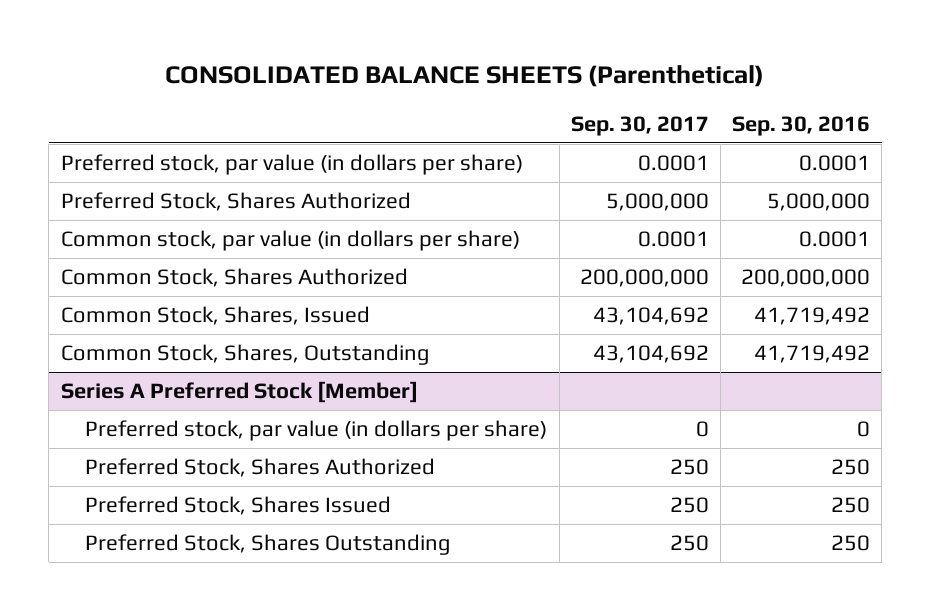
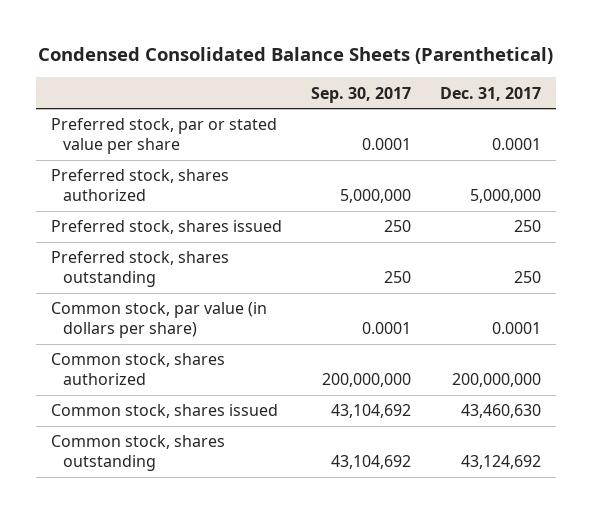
[165,65,765,88] CONSOLIDATED BALANCE SHEETS (Parenthetical) -> [37,46,553,64] Condensed Consolidated Balance Sheets (Parenthetical)
[732,116,871,137] Sep. 30, 2016 -> none
none -> [440,86,542,101] Dec. 31, 2017
[60,154,523,176] Preferred stock, par value (in dollars per share) -> [50,118,277,154] Preferred stock, par or stated value per share
[60,192,411,212] Preferred Stock, Shares Authorized -> [50,169,229,201] Preferred stock, shares authorized
none -> [50,220,282,235] Preferred stock, shares issued
none -> [50,251,229,287] Preferred stock, shares outstanding
[60,381,418,404] Series A Preferred Stock [Member] -> none
[85,420,548,442] Preferred stock, par value (in dollars per share) -> none
[85,458,436,478] Preferred Stock, Shares Authorized -> none
[85,496,392,516] Preferred Stock, Shares Issued -> none
[85,534,452,556] Preferred Stock, Shares Outstanding -> none
[60,268,408,288] Common Stock, Shares Authorized -> [50,353,225,385] Common stock, shares authorized
[60,306,370,326] Common Stock, Shares, Issued -> [50,404,278,419] Common stock, shares issued
[60,344,430,366] Common Stock, Shares, Outstanding -> [50,435,225,471] Common stock, shares outstanding

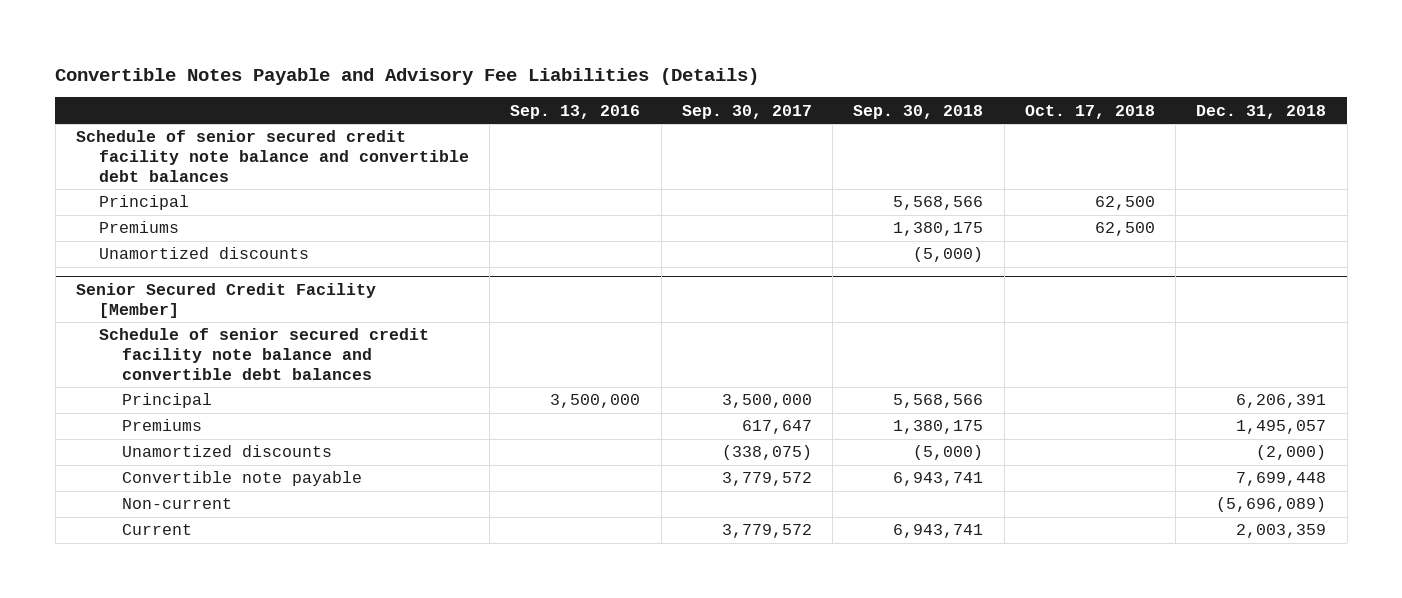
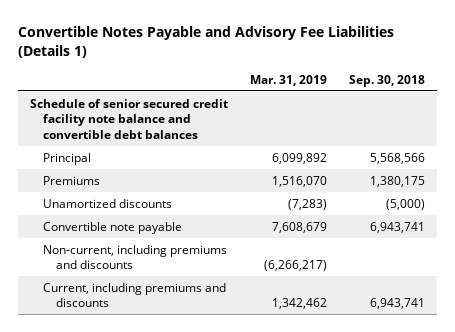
[55,67,760,85] Convertible Notes Payable and Advisory Fee Liabilities (Details) -> [18,26,395,59] Convertible Notes Payable and Advisory Fee Liabilities (Details 1)
[510,104,641,119] Sep. 13, 2016 -> none
[681,104,812,119] Sep. 30, 2017 -> none
[1024,104,1155,119] Oct. 17, 2018 -> none
[1196,104,1327,119] Dec. 31, 2018 -> none
none -> [250,74,328,86] Mar. 31, 2019
[75,283,376,318] Senior Secured Credit Facility [Member] -> none
[98,328,429,380] Schedule of senior secured credit facility note balance and convertible debt balances -> none
[121,393,212,409] Principal -> none
[121,419,202,432] Premiums -> none
[121,445,332,458] Unamortized discounts -> none
[121,498,232,510] Non-current -> [43,244,228,270] Non-current, including premiums and discounts
[121,524,192,536] Current -> [43,282,227,308] Current, including premiums and discounts

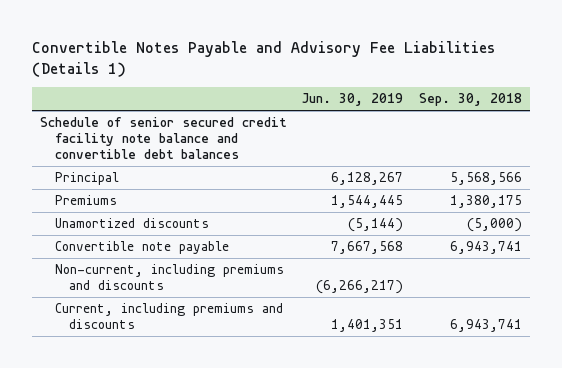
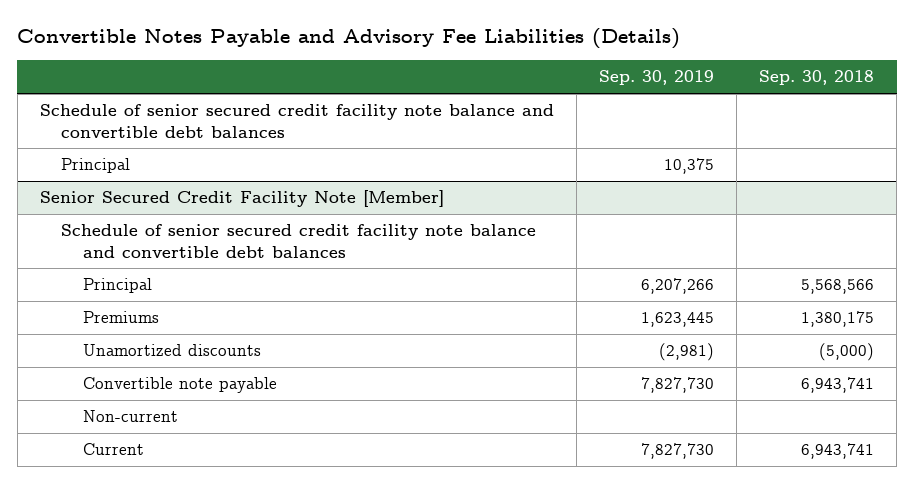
[32,40,496,77] Convertible Notes Payable and Advisory Fee Liabilities (Details 1) -> [17,28,681,50] Convertible Notes Payable and Advisory Fee Liabilities (Details)
[302,93,404,107] Jun. 30, 2019 -> none
none -> [598,70,714,86] Sep. 30, 2019
none -> [61,158,131,174] Principal
none -> [39,190,444,208] Senior Secured Credit Facility Note [Member]
none -> [61,224,537,258] Schedule of senior secured credit facility note balance and convertible debt balances
[54,264,284,291] Non-current, including premiums and discounts -> [83,410,179,423] Non-current
[54,303,283,330] Current, including premiums and discounts -> [83,443,145,456] Current

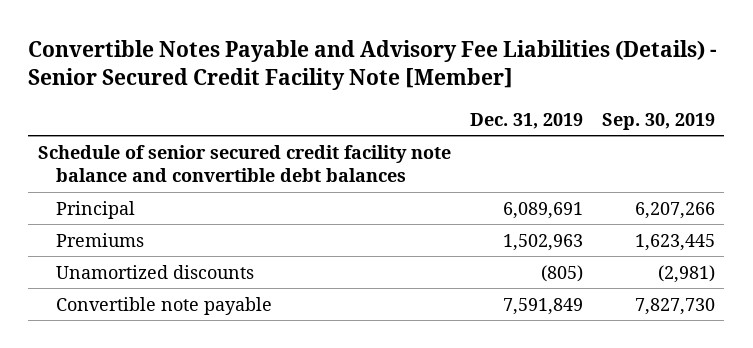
[17,28,681,50] Convertible Notes Payable and Advisory Fee Liabilities (Details) -> [28,39,718,90] Convertible Notes Payable and Advisory Fee Liabilities (Details) - Senior Secured Credit Facility Note [Member]
[759,70,875,86] Sep. 30, 2018 -> none
none -> [469,112,583,129] Dec. 31, 2019
[61,158,131,174] Principal -> none
[39,190,444,208] Senior Secured Credit Facility Note [Member] -> none
[61,224,537,258] Schedule of senior secured credit facility note balance and convertible debt balances -> none
[83,410,179,423] Non-current -> none
[83,443,145,456] Current -> none

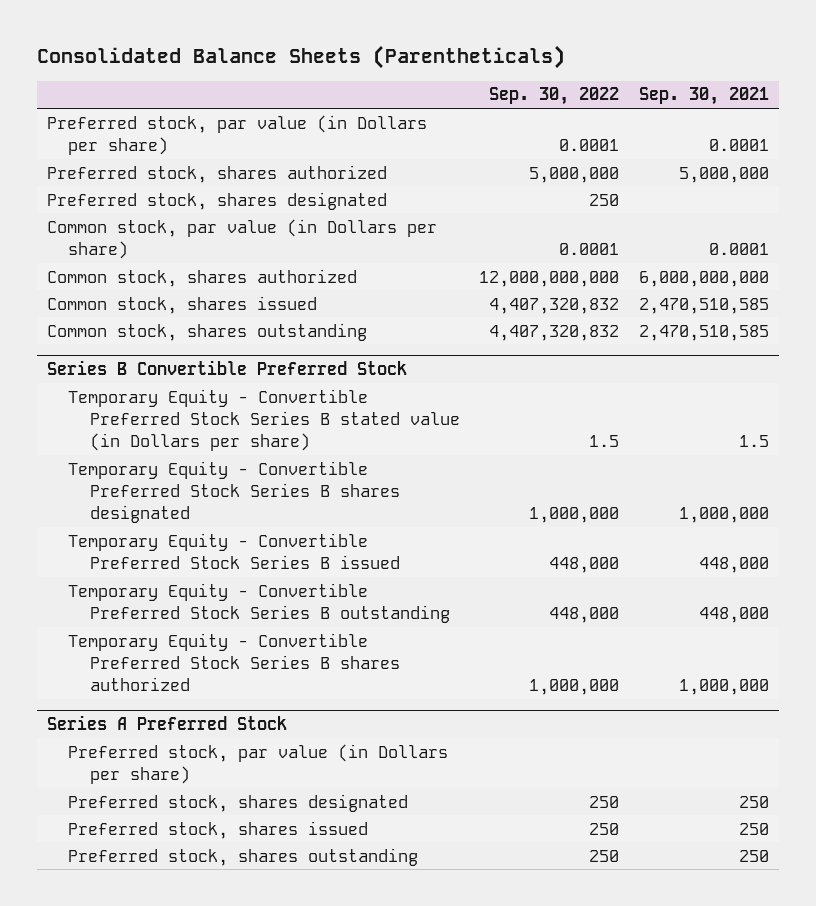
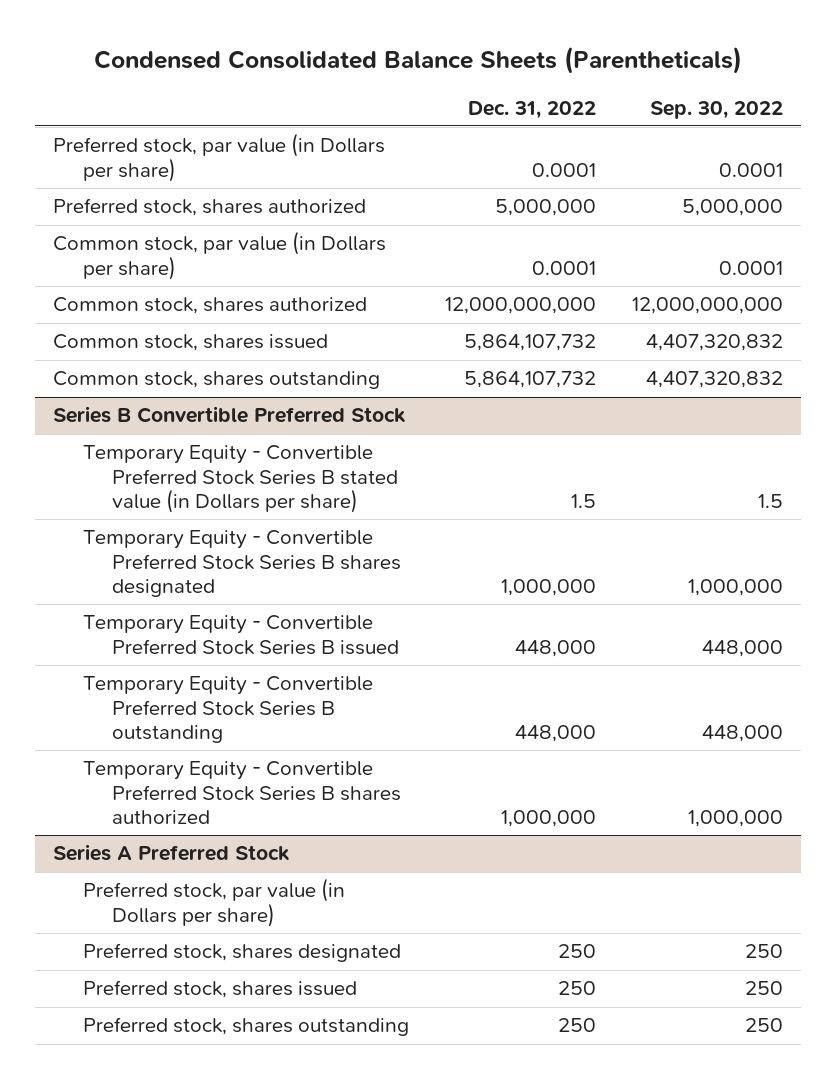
[36,45,565,70] Consolidated Balance Sheets (Parentheticals) -> [94,46,743,75] Condensed Consolidated Balance Sheets (Parentheticals)
[639,87,770,106] Sep. 30, 2021 -> none
none -> [467,100,596,119] Dec. 31, 2022
[46,191,387,210] Preferred stock, shares designated -> none

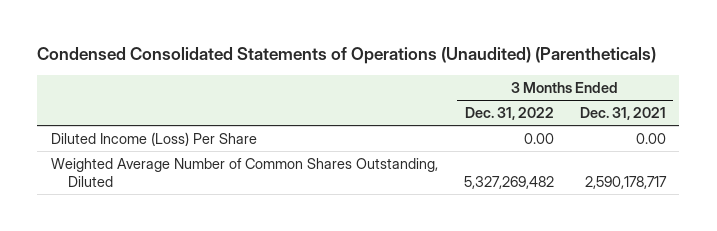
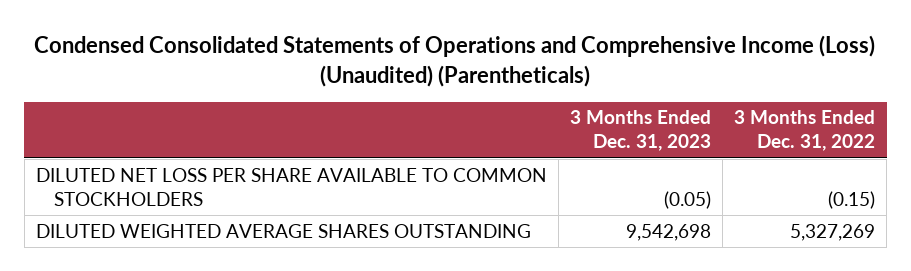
[37,47,657,65] Condensed Consolidated Statements of Operations (Unaudited) (Parentheticals) -> [34,35,876,87] Condensed Consolidated Statements of Operations and Comprehensive Income (Loss) (Unaudited) (Parentheticals)
[580,106,667,120] Dec. 31, 2021 -> none
none -> [569,110,711,152] 3 Months Ended Dec. 31, 2023
[50,131,257,146] Diluted Income (Loss) Per Share -> [35,167,547,206] DILUTED NET LOSS PER SHARE AVAILABLE TO COMMON STOCKHOLDERS
[523,132,554,144] 0.00 -> [827,190,875,209] (0.15)
[50,157,438,187] Weighted Average Number of Common Shares Outstanding, Diluted -> [35,223,531,238] DILUTED WEIGHTED AVERAGE SHARES OUTSTANDING
[463,175,554,189] 5,327,269,482 -> [789,223,875,241] 5,327,269

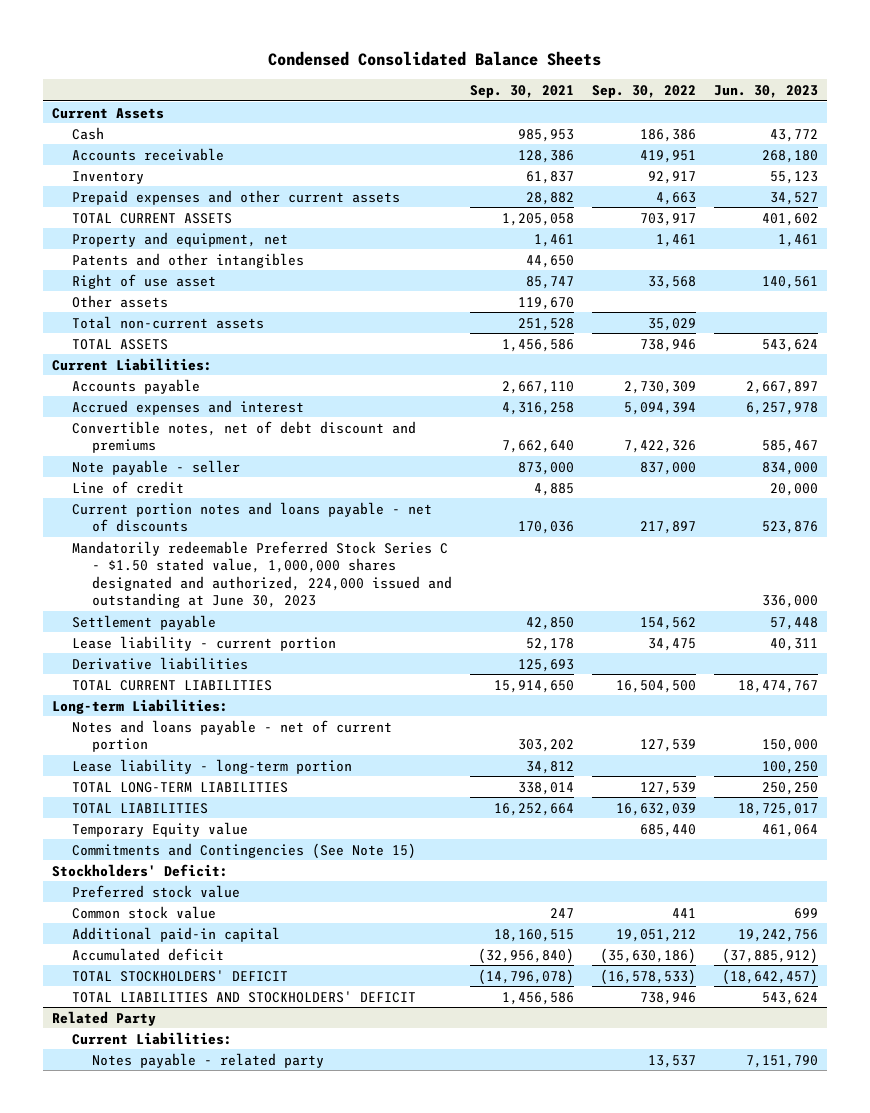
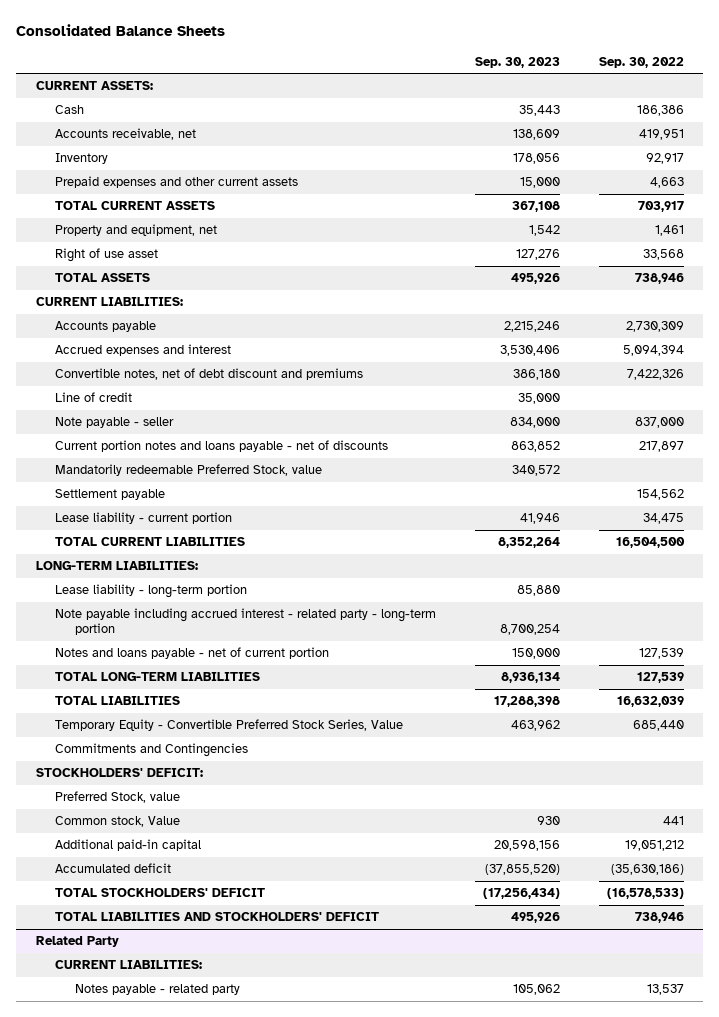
[268,51,602,67] Condensed Consolidated Balance Sheets -> [16,24,226,37] Consolidated Balance Sheets
[470,84,575,98] Sep. 30, 2021 -> none
[714,84,819,98] Jun. 30, 2023 -> none
none -> [475,56,561,68] Sep. 30, 2023
[52,107,165,119] Current Assets -> [35,81,153,91] CURRENT ASSETS:
[72,147,225,161] Accounts receivable -> [55,128,197,141] Accounts receivable, net
[72,252,305,268] Patents and other intangibles -> none
[72,294,169,308] Other assets -> none
[72,315,265,329] Total non-current assets -> none
[52,357,213,371] Current Liabilities: -> [35,297,183,307] CURRENT LIABILITIES:
[72,459,241,475] Note payable - seller -> [55,417,175,429] Note payable - seller
[72,540,453,609] Mandatorily redeemable Preferred Stock Series C - $1.50 stated value, 1,000,000 shares designated and authorized, 224,000 issued and outstanding at June 30, 2023 -> [55,464,323,477] Mandatorily redeemable Preferred Stock, value
[72,656,249,670] Derivative liabilities -> none
[52,698,229,714] Long-term Liabilities: -> [35,561,198,571] LONG-TERM LIABILITIES:
none -> [55,608,437,636] Note payable including accrued interest - related party - long-term portion
[72,719,393,753] Notes and loans payable - net of current portion -> [55,647,330,660] Notes and loans payable - net of current portion
[72,821,249,837] Temporary Equity value -> [55,719,404,732] Temporary Equity - Convertible Preferred Stock Series, Value
[72,842,417,859] Commitments and Contingencies (See Note 15) -> [55,743,249,758] Commitments and Contingencies
[52,863,229,877] Stockholders' Deficit: -> [35,768,203,778] STOCKHOLDERS' DEFICIT:
[72,884,241,898] Preferred stock value -> [55,791,181,804] Preferred Stock, value
[72,905,217,919] Common stock value -> [55,816,181,828] Common stock, Value
[72,1031,233,1045] Current Liabilities: -> [55,960,203,970] CURRENT LIABILITIES:

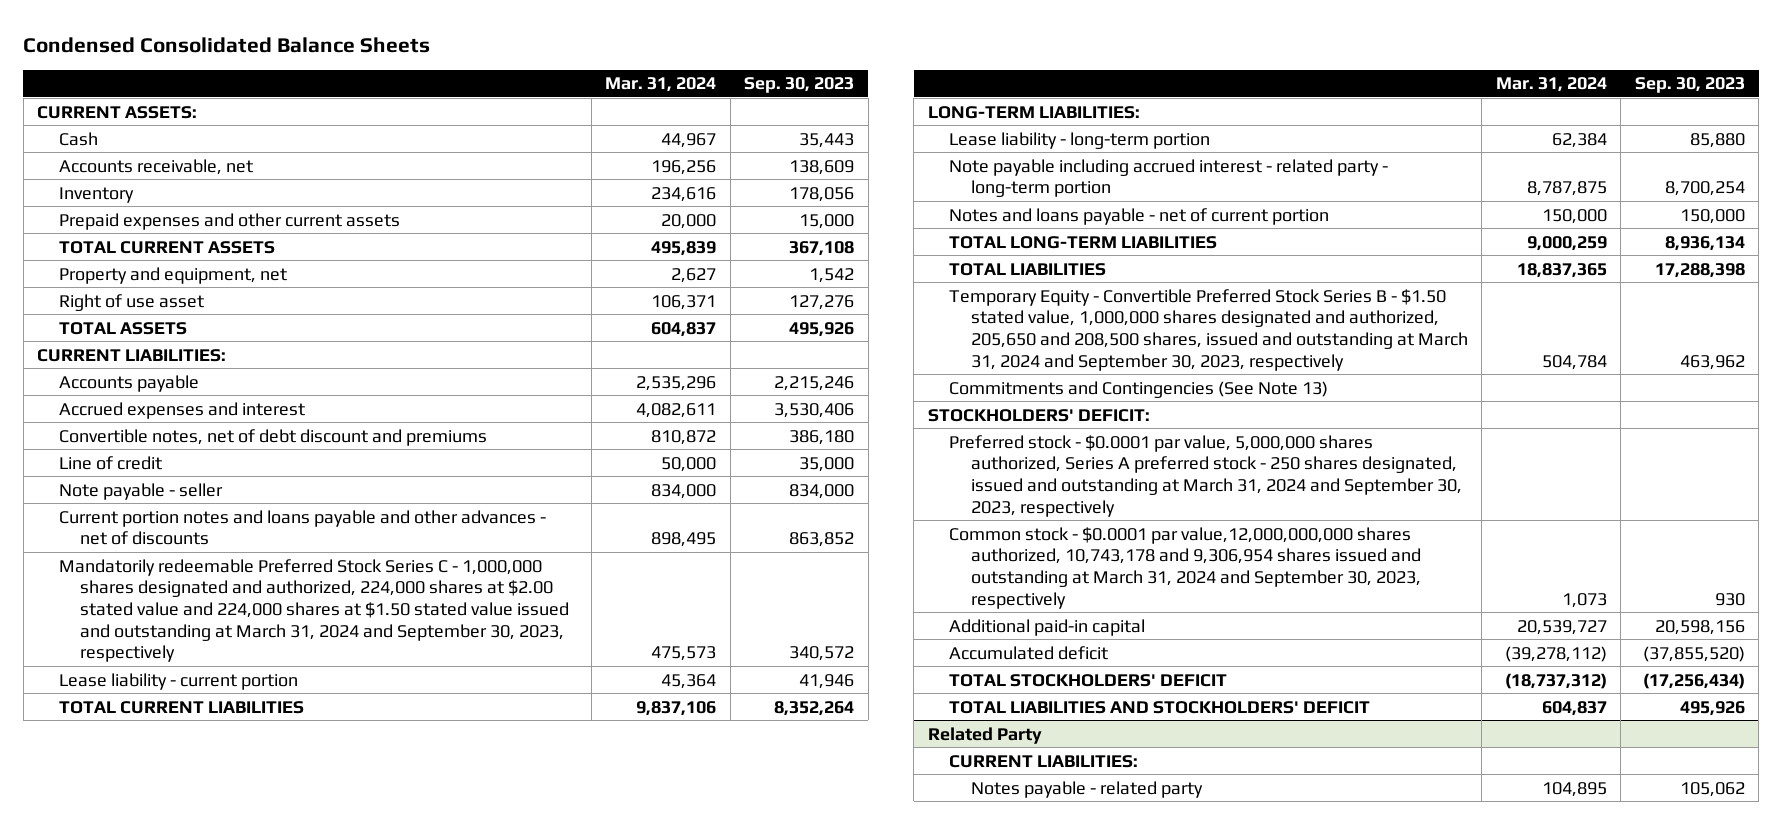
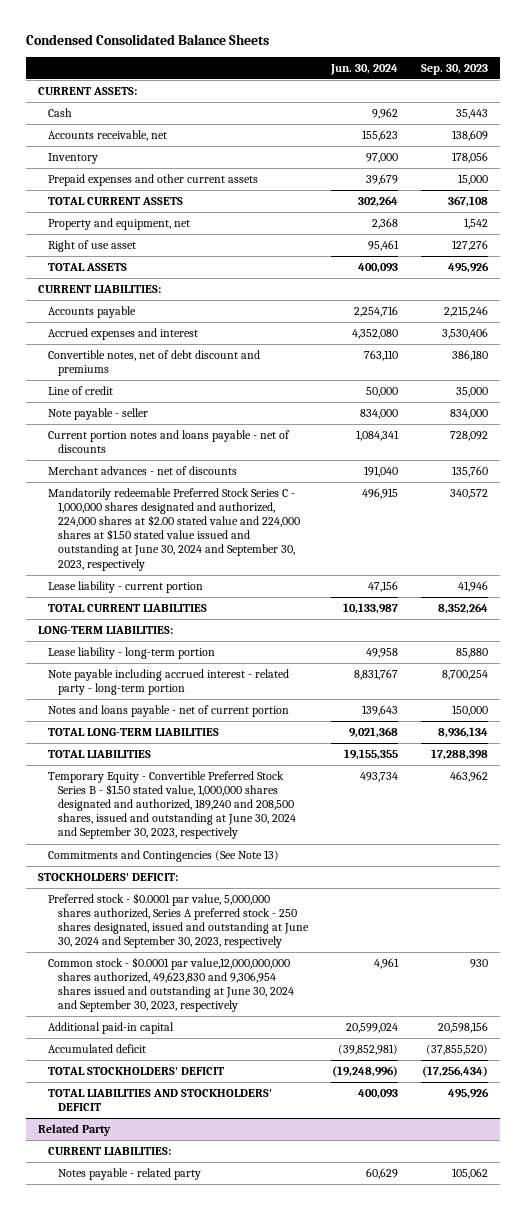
[605,77,717,93] Mar. 31, 2024 -> none
none -> [329,63,398,75] Jun. 30, 2024
[58,509,546,546] Current portion notes and loans payable and other advances - net of discounts -> [47,430,290,454] Current portion notes and loans payable - net of discounts
[789,532,855,548] 863,852 -> [450,431,489,442] 728,092
none -> [47,466,237,476] Merchant advances - net of discounts
[58,558,570,663] Mandatorily redeemable Preferred Stock Series C - 1,000,000 shares designated and authorized, 224,000 shares at $2.00 stated value and 224,000 shares at $1.50 stated value issued and outstanding at March 31, 2024 and September 30, 2023, respectively -> [47,488,300,571] Mandatorily redeemable Preferred Stock Series C - 1,000,000 shares designated and authorized, 224,000 shares at $2.00 stated value and 224,000 shares at $1.50 stated value issued and outstanding at June 30, 2024 and September 30, 2023, respectively
[949,288,1468,371] Temporary Equity - Convertible Preferred Stock Series B - $1.50 stated value, 1,000,000 shares designated and authorized, 205,650 and 208,500 shares, issued and outstanding at March 31, 2024 and September 30, 2023, respectively -> [47,771,296,840] Temporary Equity - Convertible Preferred Stock Series B - $1.50 stated value, 1,000,000 shares designated and authorized, 189,240 and 208,500 shares, issued and outstanding at June 30, 2024 and September 30, 2023, respectively
[949,434,1462,517] Preferred stock - $0.0001 par value, 5,000,000 shares authorized, Series A preferred stock - 250 shares designated, issued and outstanding at March 31, 2024 and September 30, 2023, respectively -> [47,893,309,949] Preferred stock - $0.0001 par value, 5,000,000 shares authorized, Series A preferred stock - 250 shares designated, issued and outstanding at June 30, 2024 and September 30, 2023, respectively
[949,526,1421,609] Common stock - $0.0001 par value,12,000,000,000 shares authorized, 10,743,178 and 9,306,954 shares issued and outstanding at March 31, 2024 and September 30, 2023, respectively -> [47,957,294,1013] Common stock - $0.0001 par value,12,000,000,000 shares authorized, 49,623,830 and 9,306,954 shares issued and outstanding at June 30, 2024 and September 30, 2023, respectively

